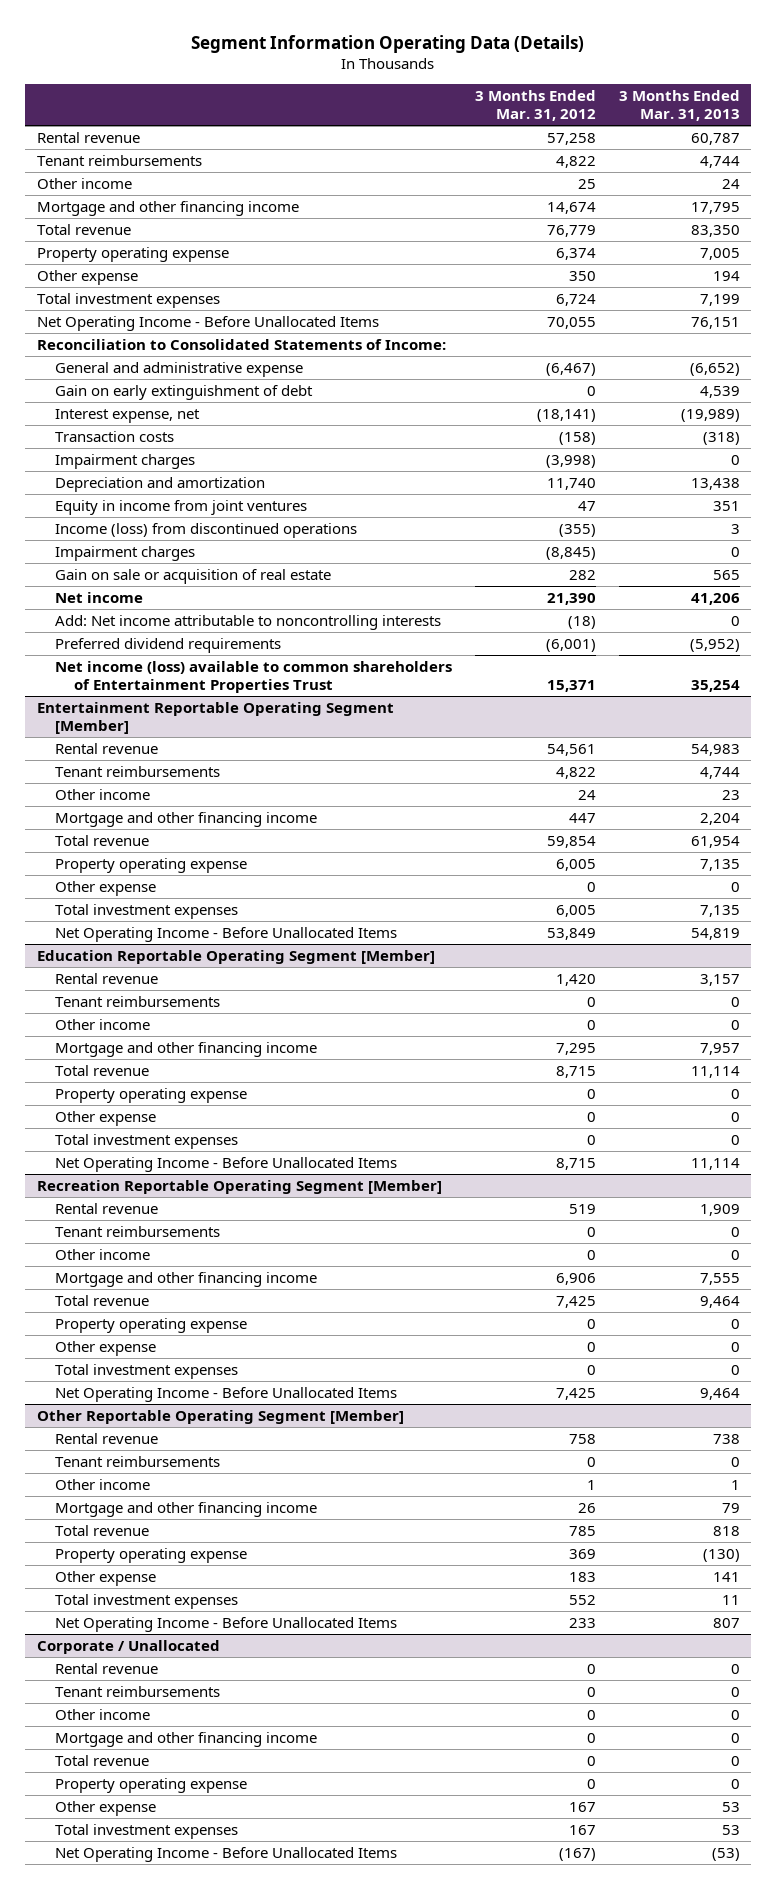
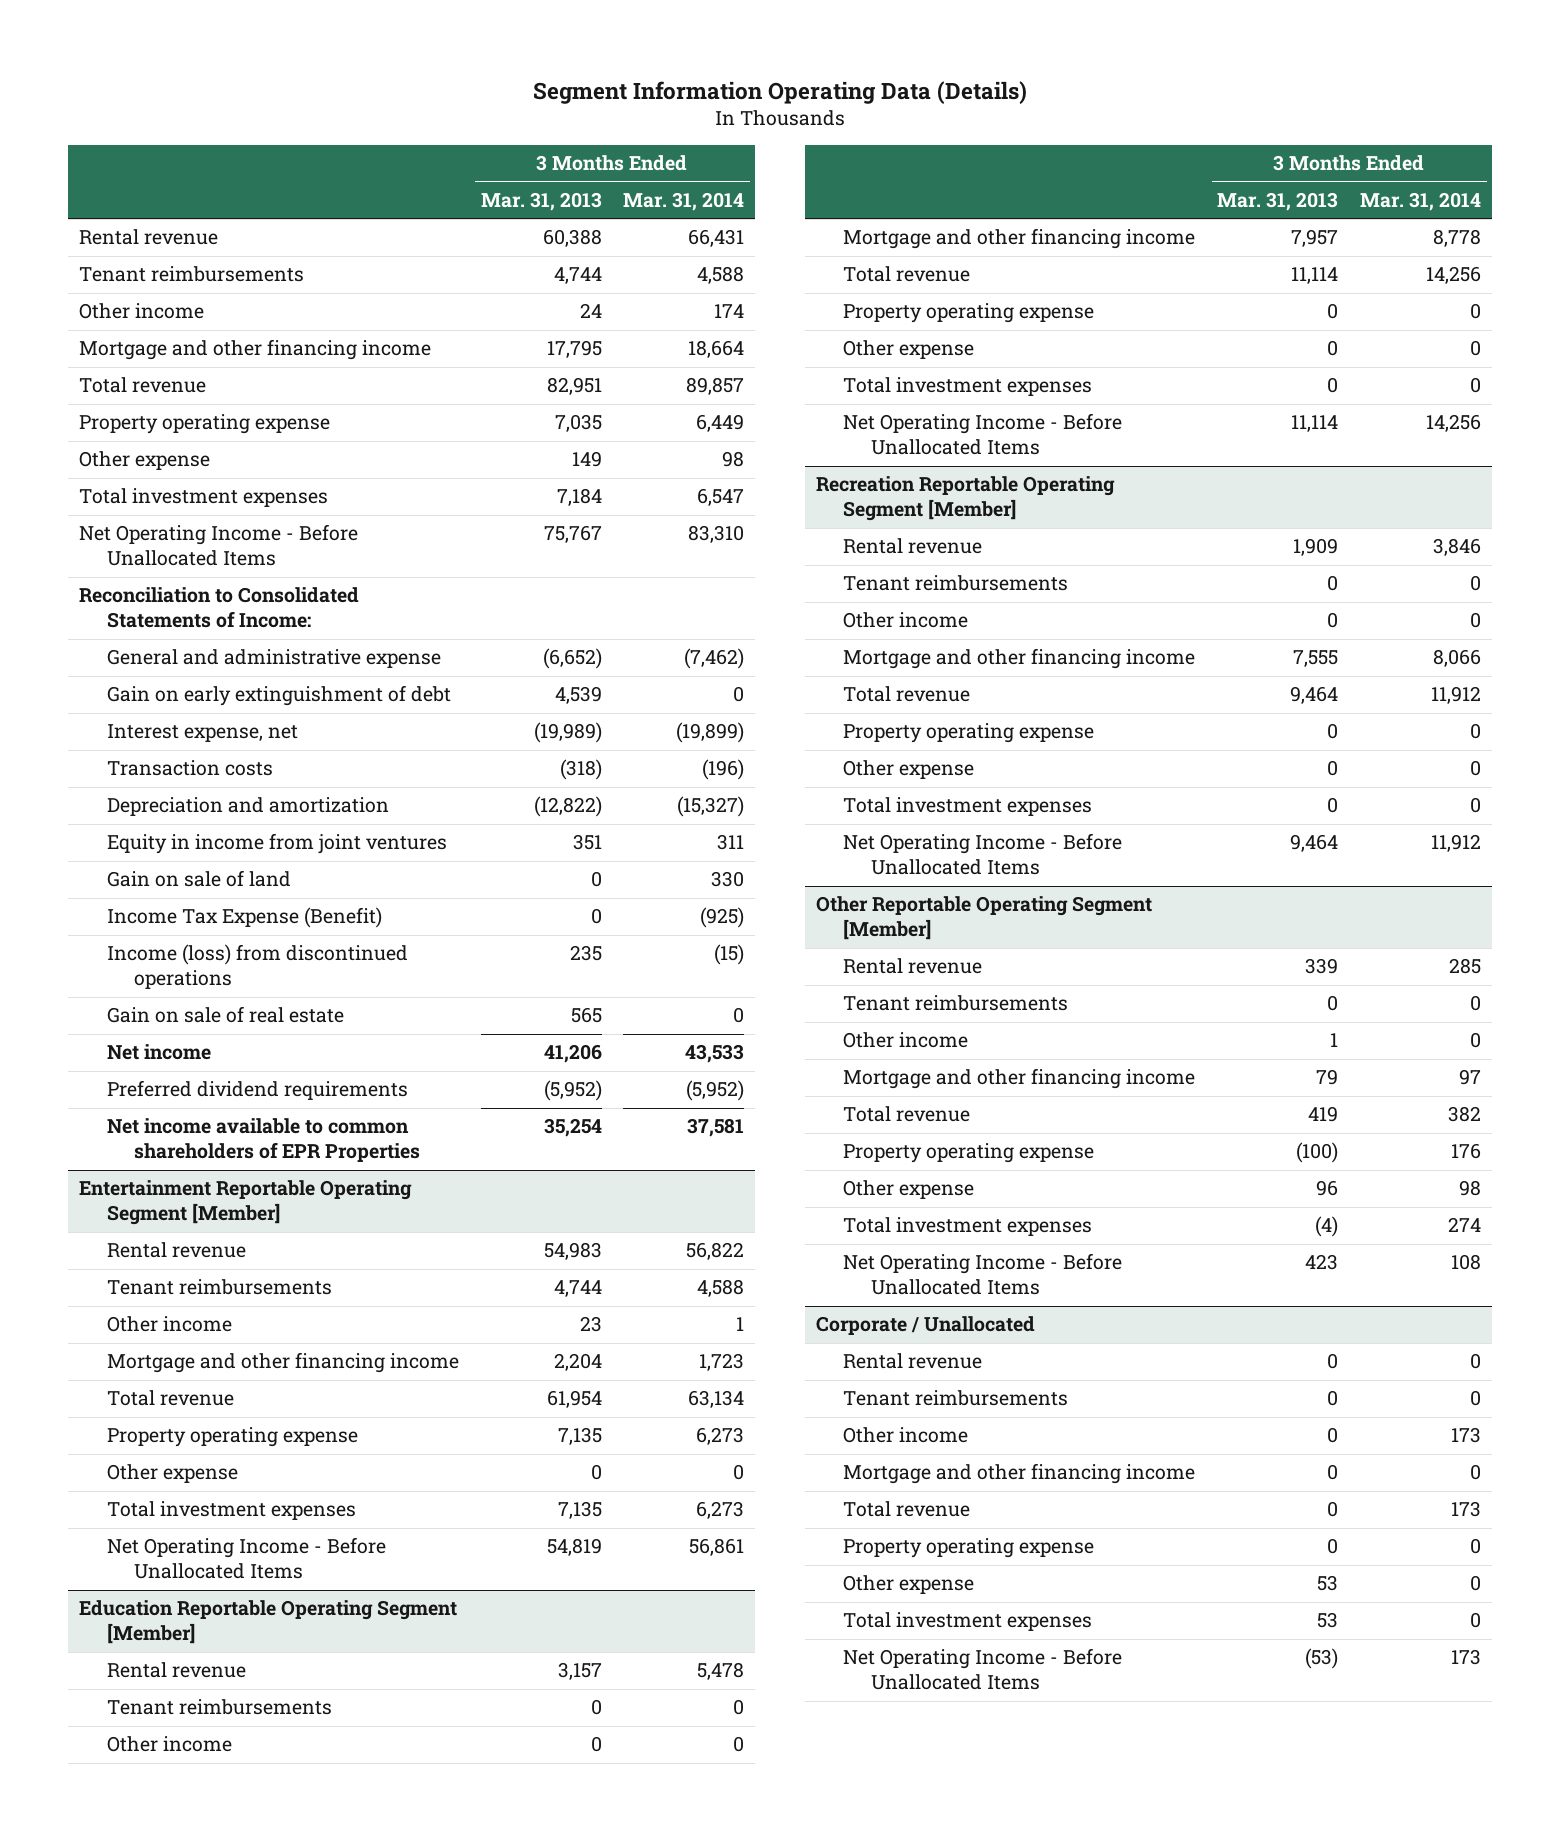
[475,89,597,122] 3 Months Ended Mar. 31, 2012 -> none
none -> [623,192,745,212] Mar. 31, 2014
[690,132,740,145] 60,787 -> [542,229,602,248] 60,388
[690,224,740,237] 83,350 -> [546,377,602,396] 82,951
[699,247,740,260] 7,005 -> [554,414,602,433] 7,035
[712,270,740,281] 194 -> [571,451,602,468] 149
[699,293,740,306] 7,199 -> [556,488,602,507] 7,184
[690,316,740,329] 76,151 -> [543,525,602,544] 75,767
[55,453,196,469] Impairment charges -> none
[690,477,740,490] 13,438 -> [533,796,602,818] (12,822)
[55,545,196,561] Impairment charges -> none
none -> [106,870,291,888] Gain on sale of land
none -> [106,907,382,929] Income Tax Expense (Benefit)
[730,523,740,534] 3 -> [569,945,602,962] 235
[55,568,332,584] Gain on sale or acquisition of real estate -> [106,1006,344,1024] Gain on sale of real estate
[55,614,442,630] Add: Net income attributable to noncontrolling interests -> none
[55,660,453,694] Net income (loss) available to common shareholders of Entertainment Properties Trust -> [106,1118,421,1163] Net income available to common shareholders of EPR Properties
[712,1433,740,1444] 738 -> [1305,958,1339,975] 339
[712,1525,740,1536] 818 -> [1308,1106,1339,1123] 419
[702,1548,740,1562] (130) -> [1296,1142,1339,1164] (100)
[712,1571,740,1582] 141 -> [1316,1180,1339,1197] 96
[721,1594,740,1605] 11 -> [1315,1216,1339,1238] (4)
[712,1617,740,1628] 807 -> [1305,1254,1339,1271] 423

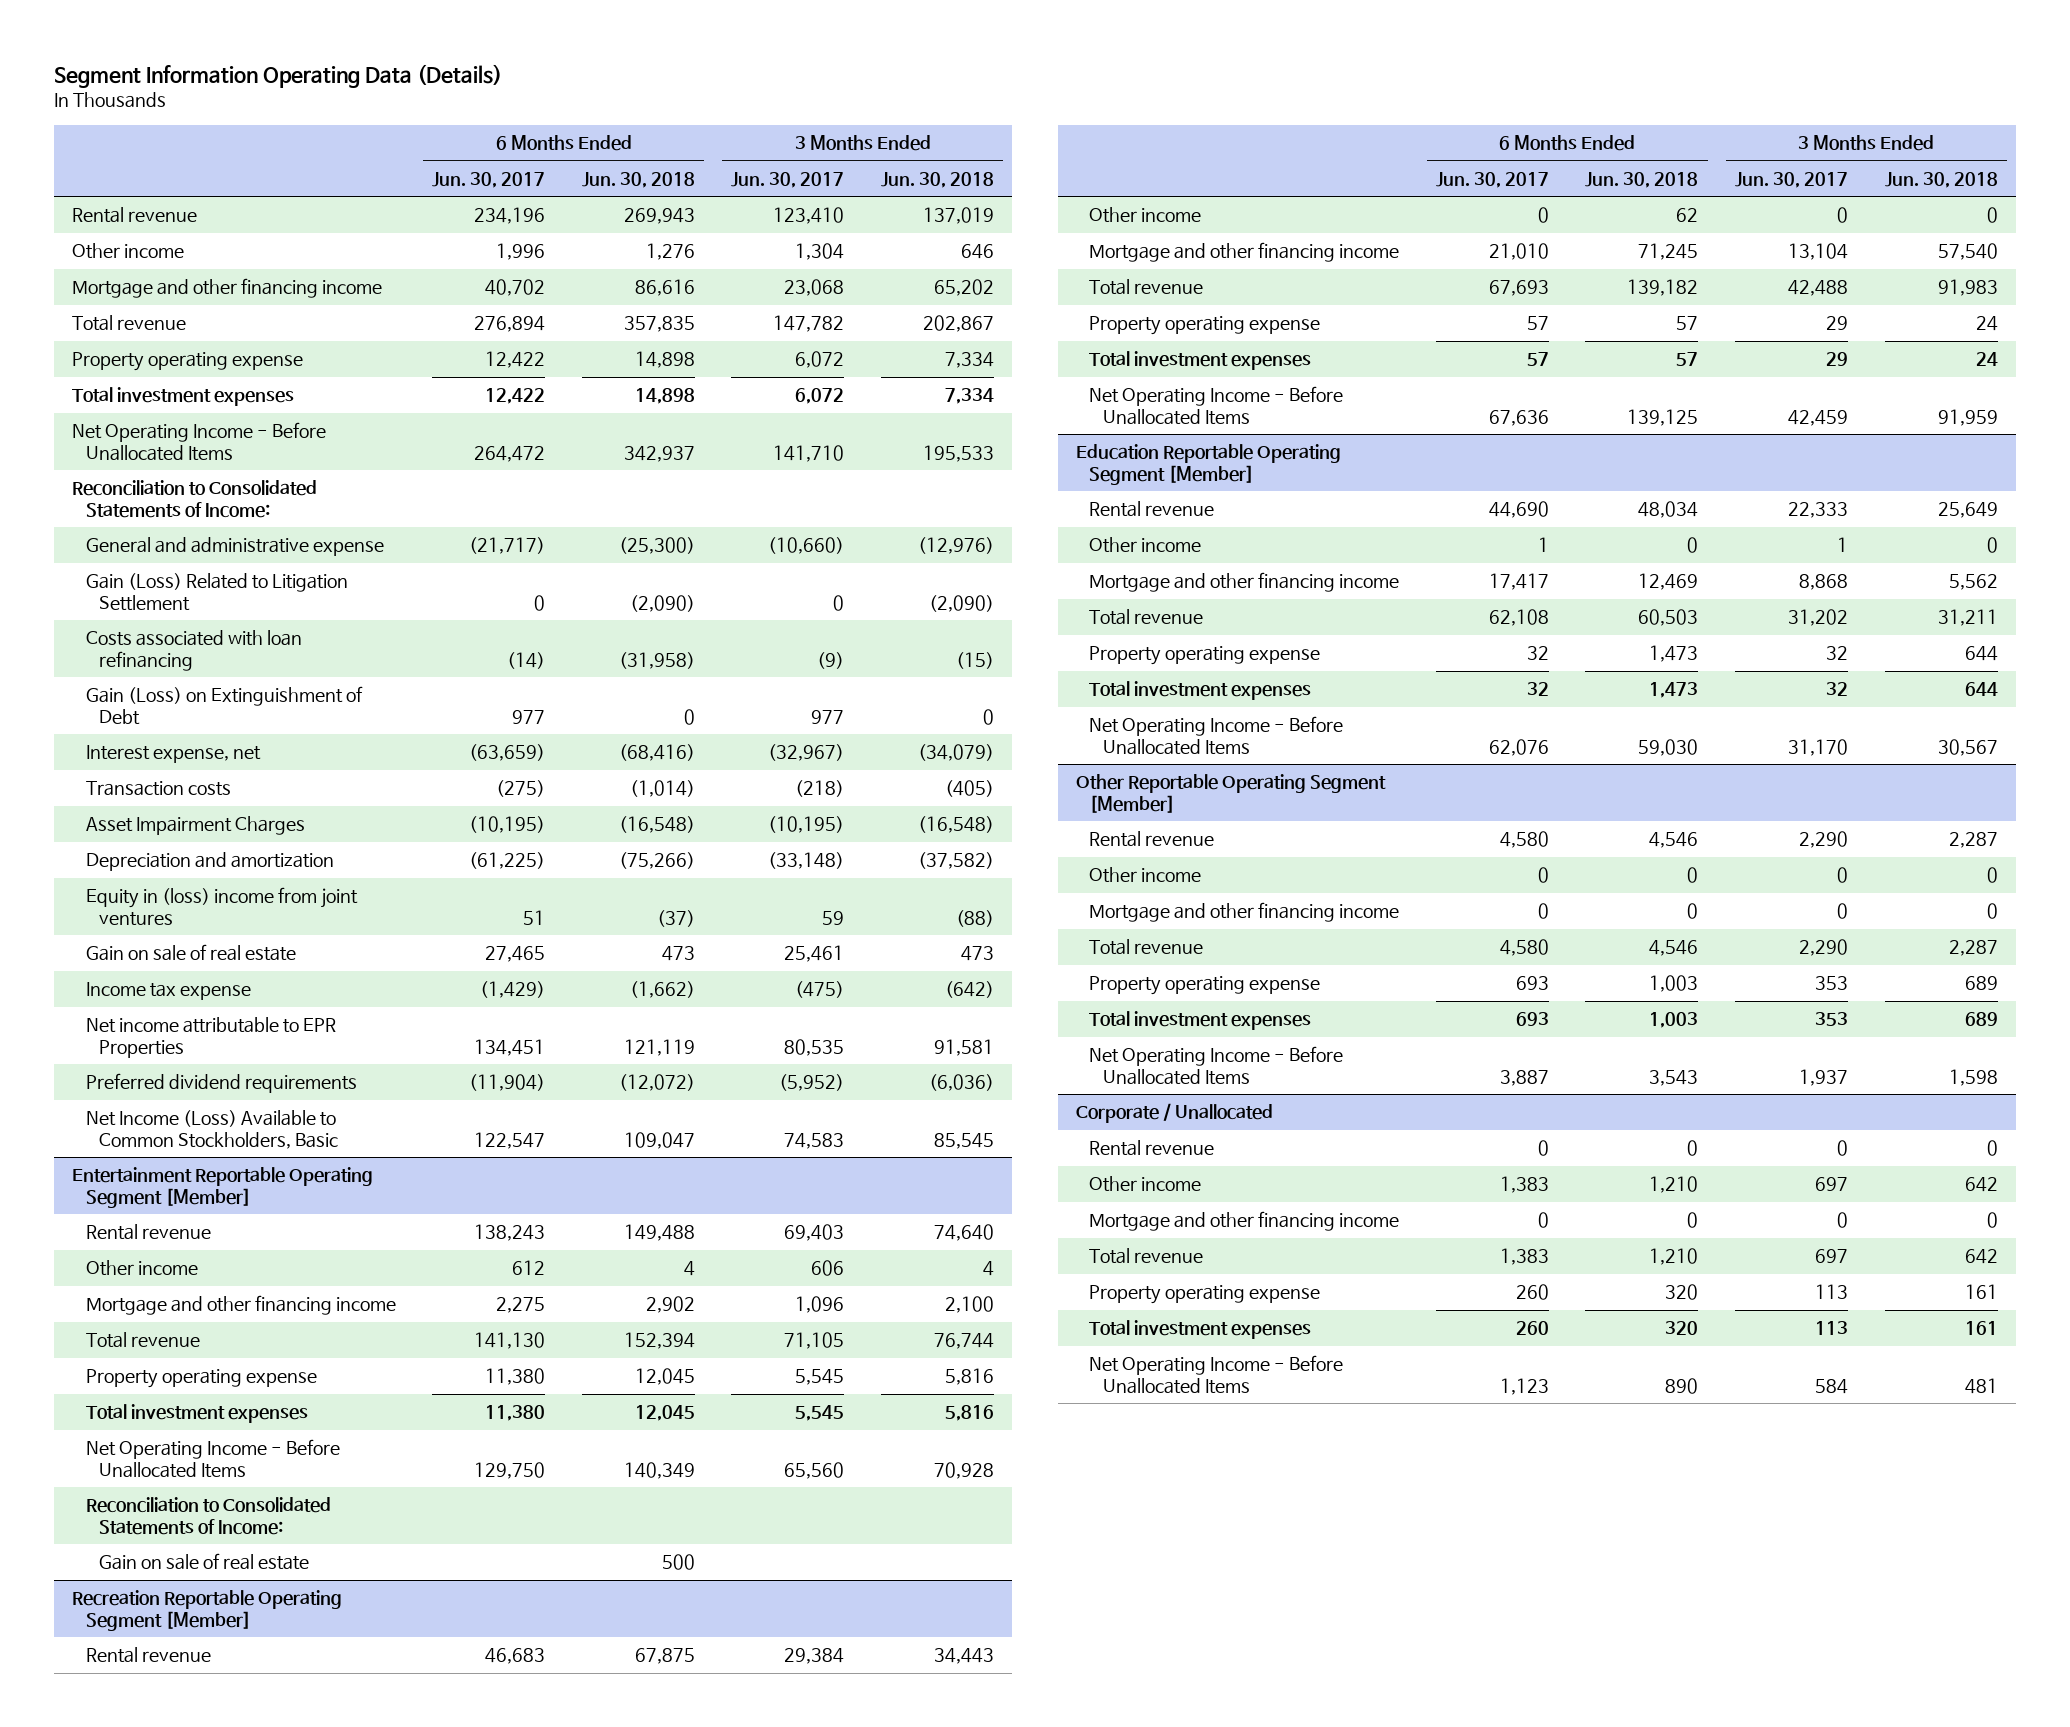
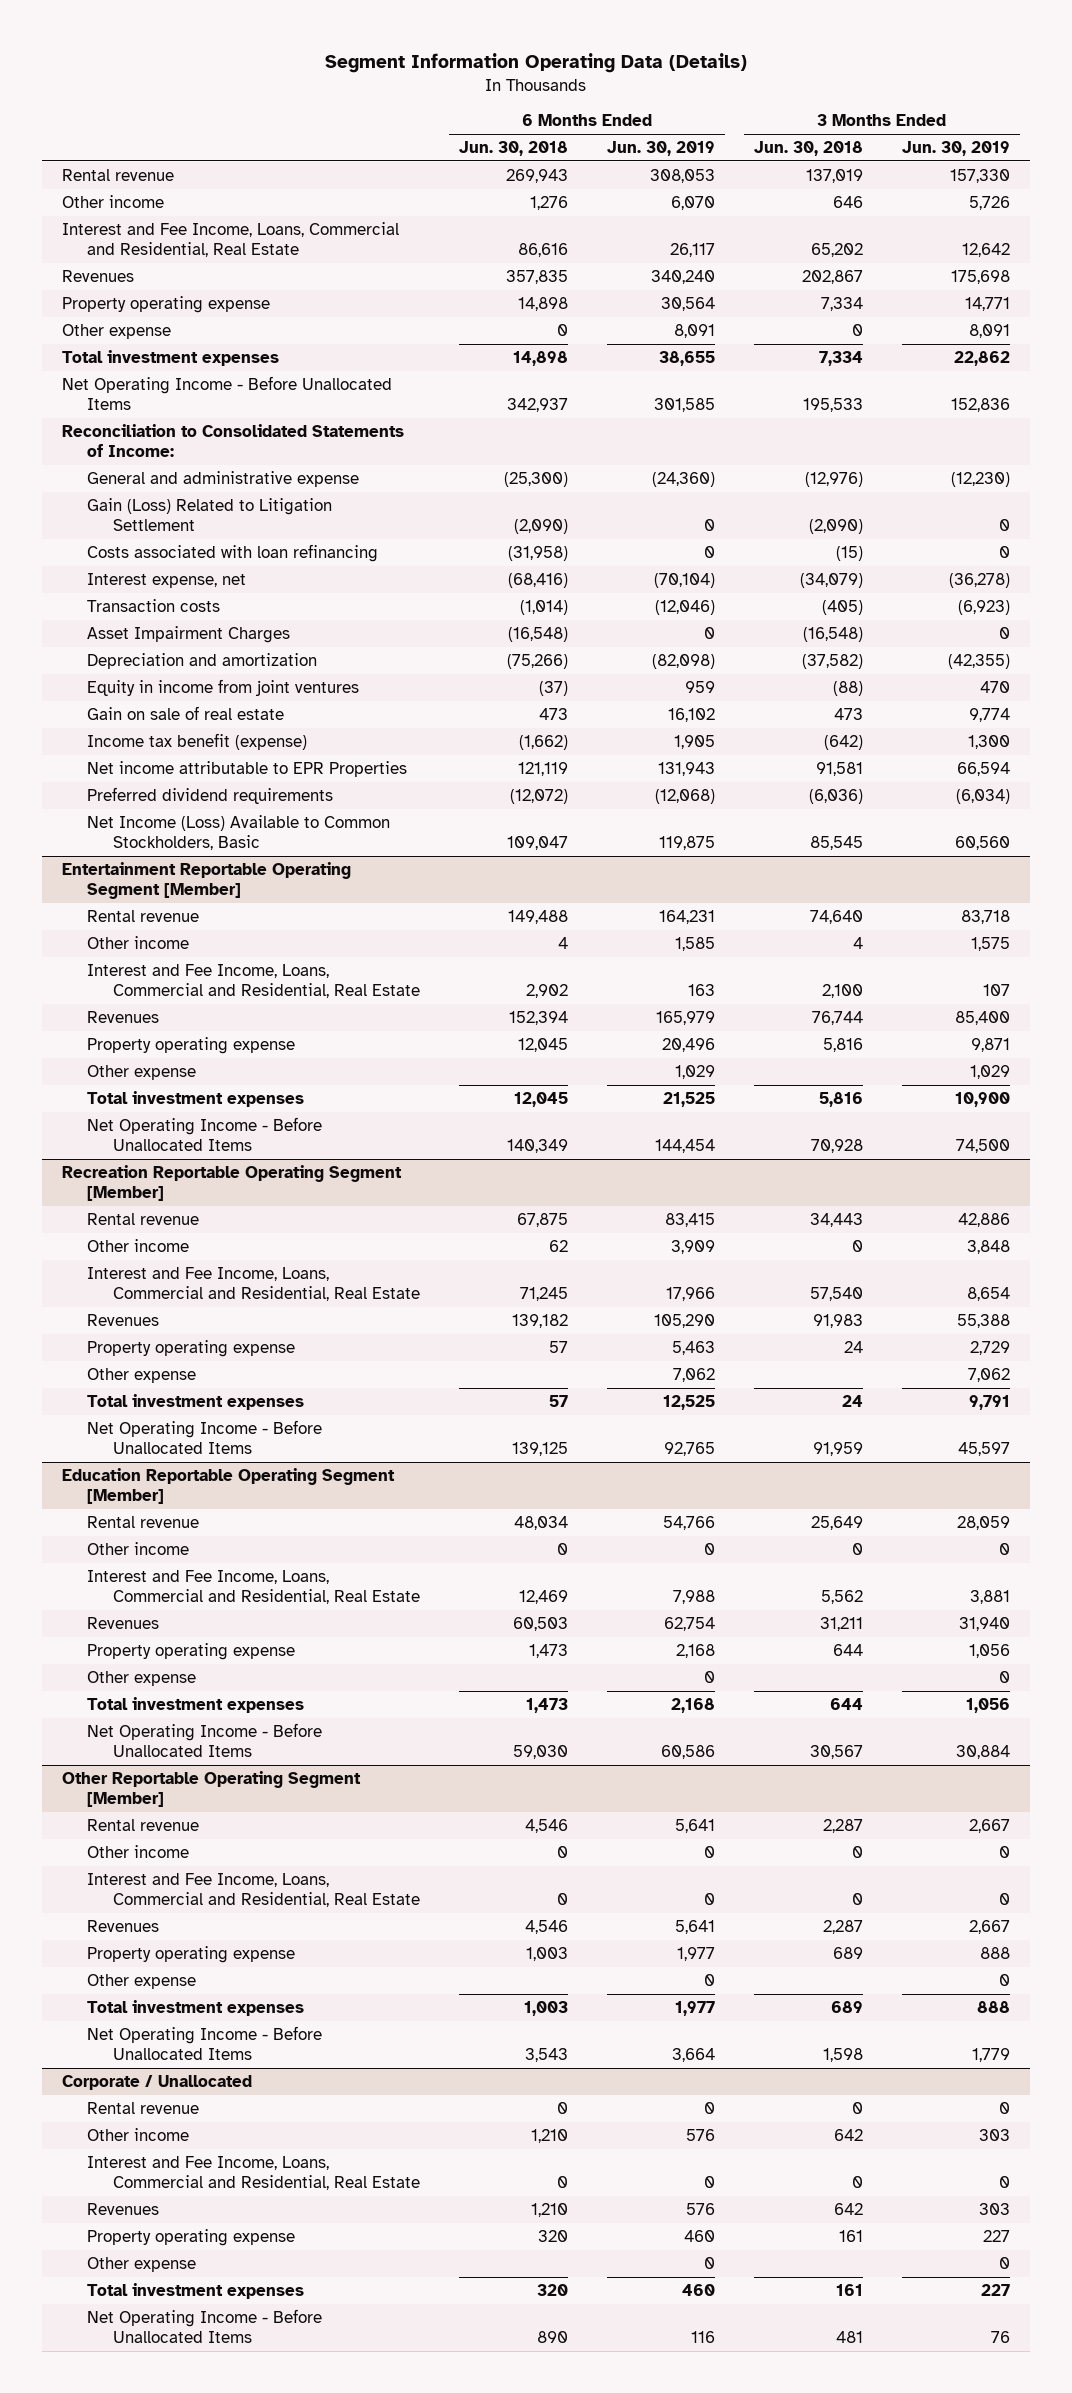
[432,171,546,188] Jun. 30, 2017 -> none
[731,171,845,188] Jun. 30, 2017 -> none
none -> [607,141,716,157] Jun. 30, 2019
none -> [902,141,1011,157] Jun. 30, 2019
[72,278,383,299] Mortgage and other financing income -> [61,222,399,258] Interest and Fee Income, Loans, Commercial and Residential, Real Estate
[72,315,187,332] Total revenue -> [61,270,134,283] Revenues
none -> [61,324,171,340] Other expense
[85,686,363,725] Gain (Loss) on Extinguishment of Debt -> none
[85,887,358,926] Equity in (loss) income from joint ventures -> [87,679,360,697] Equity in income from joint ventures
[85,982,251,1001] Income tax expense -> [87,733,308,751] Income tax benefit (expense)
[85,1295,396,1316] Mortgage and other financing income -> [87,964,421,999] Interest and Fee Income, Loans, Commercial and Residential, Real Estate
[85,1332,200,1349] Total revenue -> [87,1011,160,1024] Revenues
none -> [87,1065,197,1081] Other expense
[85,1497,331,1535] Reconciliation to Consolidated Statements of Income: -> none
[98,1553,309,1571] Gain on sale of real estate -> none
[1089,242,1400,263] Mortgage and other financing income -> [87,1267,421,1302] Interest and Fee Income, Loans, Commercial and Residential, Real Estate
[1089,279,1204,296] Total revenue -> [87,1314,160,1327] Revenues
none -> [87,1368,197,1384] Other expense
[1089,572,1400,593] Mortgage and other financing income -> [87,1570,421,1605] Interest and Fee Income, Loans, Commercial and Residential, Real Estate
[1089,609,1204,626] Total revenue -> [87,1617,160,1630] Revenues
none -> [87,1671,197,1687] Other expense
[1089,902,1400,923] Mortgage and other financing income -> none
none -> [87,1873,421,1908] Interest and Fee Income, Loans, Commercial and Residential, Real Estate
[1089,939,1204,956] Total revenue -> [87,1920,160,1933] Revenues
none -> [87,1974,197,1990] Other expense
[1089,1211,1400,1232] Mortgage and other financing income -> none
none -> [87,2156,421,2191] Interest and Fee Income, Loans, Commercial and Residential, Real Estate
[1089,1248,1204,1265] Total revenue -> [87,2203,160,2216] Revenues
none -> [87,2257,197,2273] Other expense

